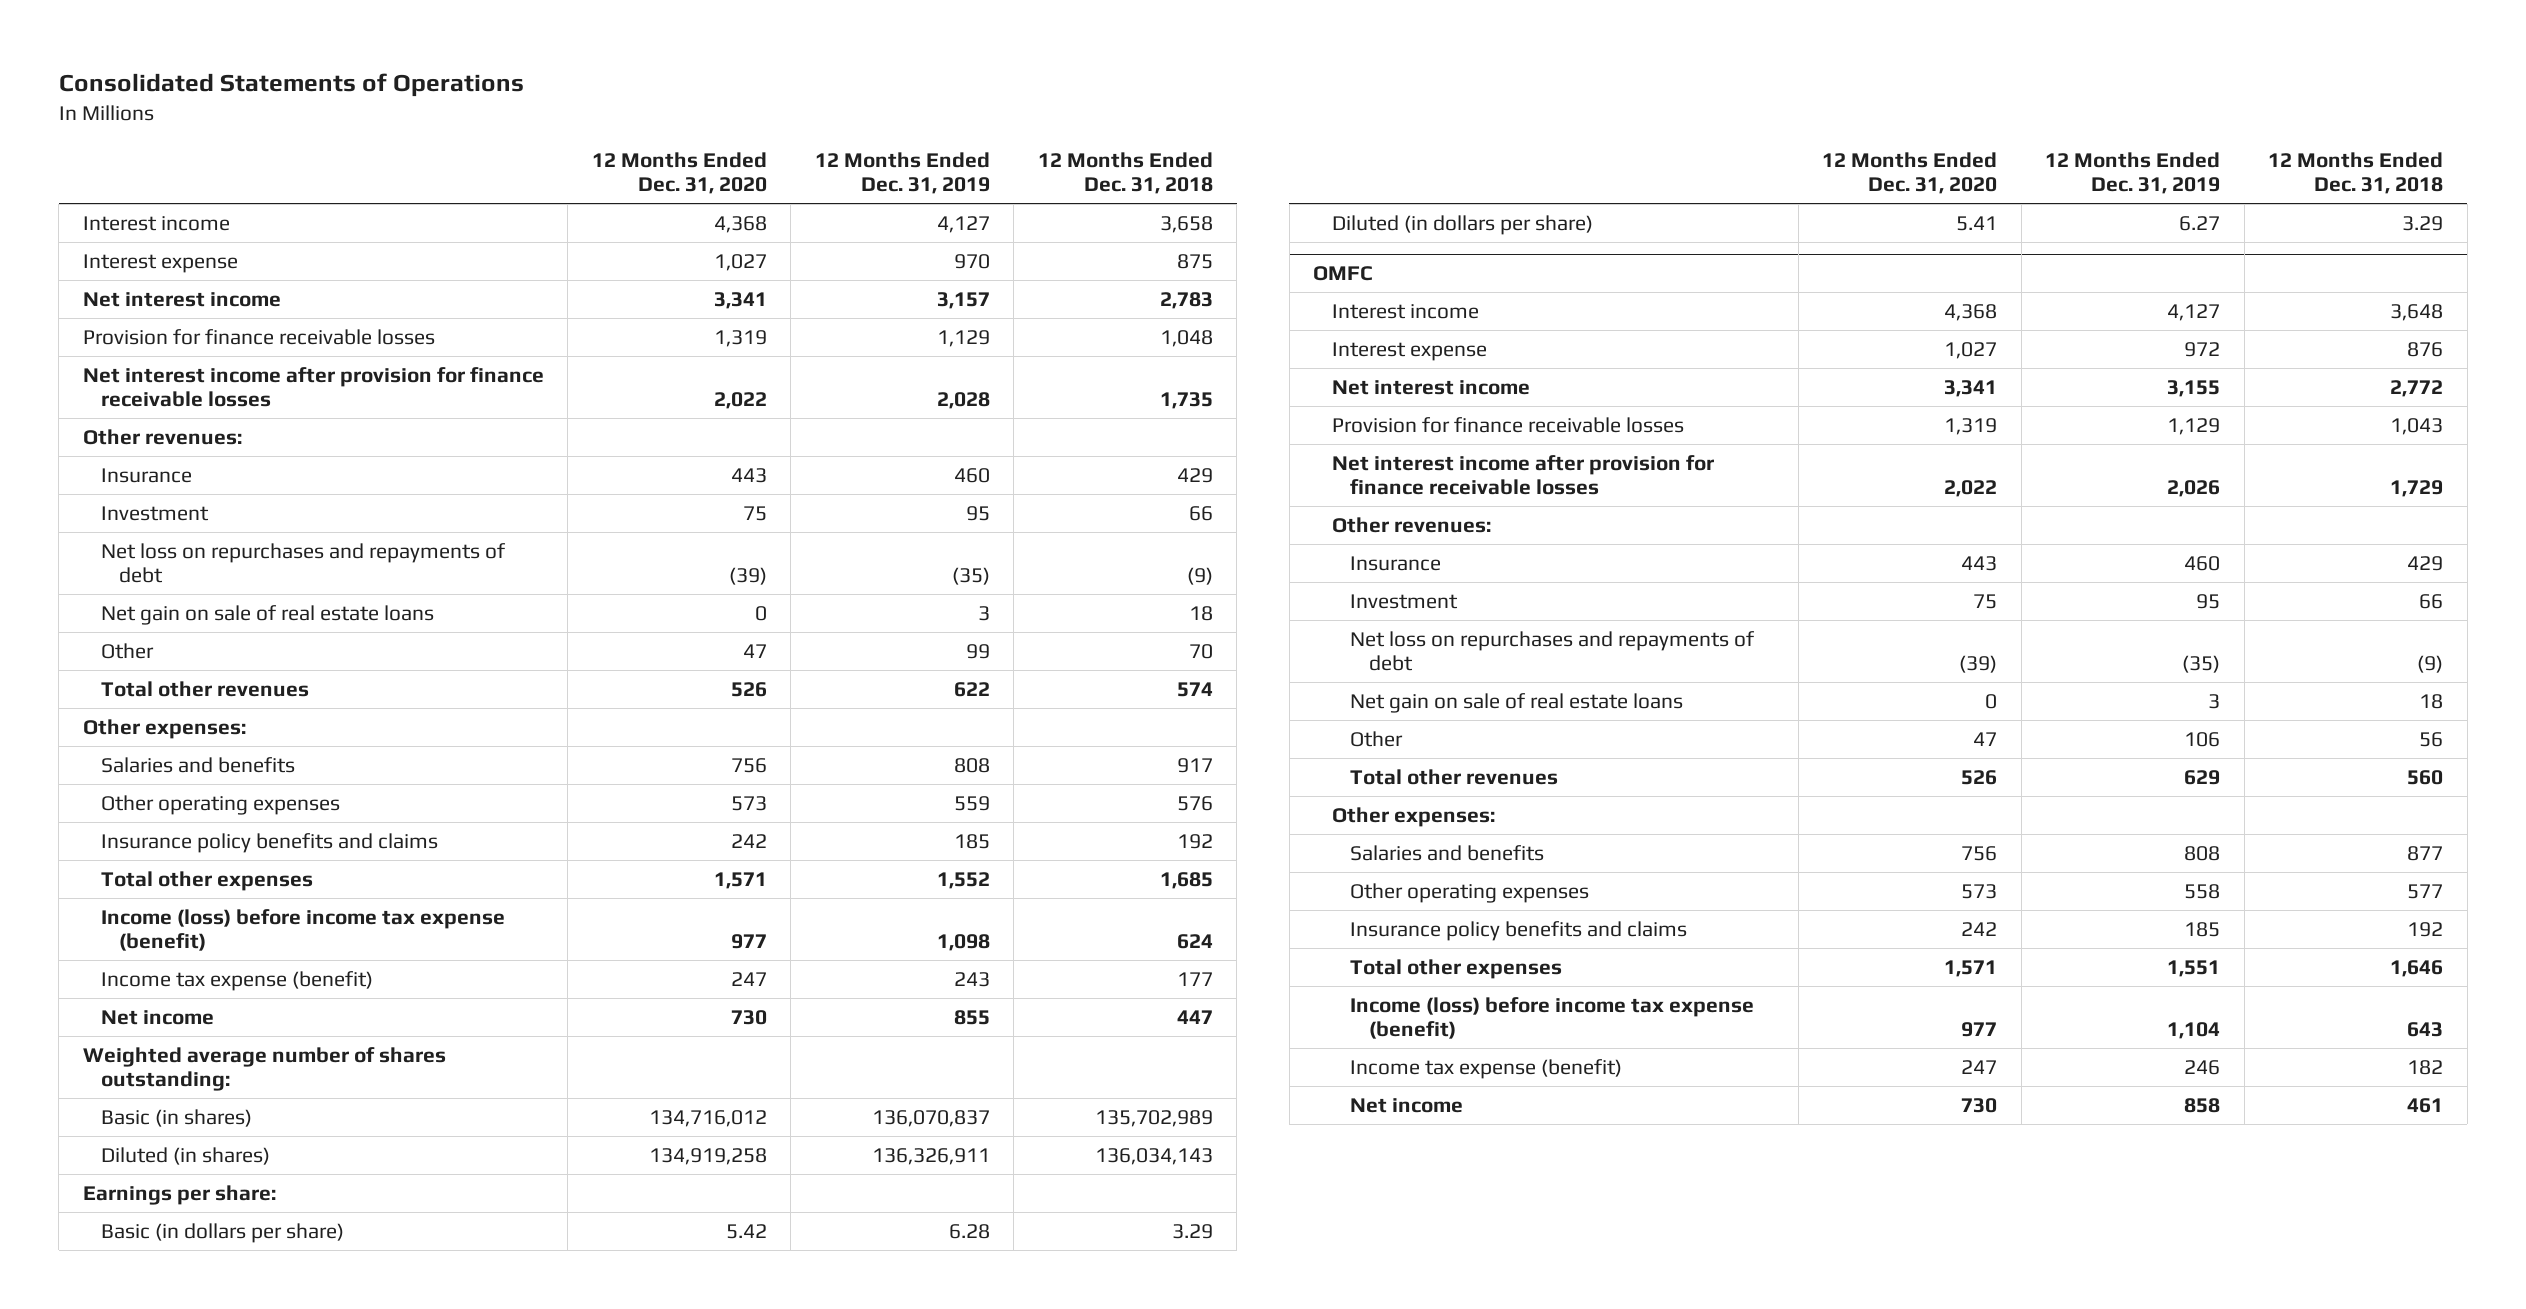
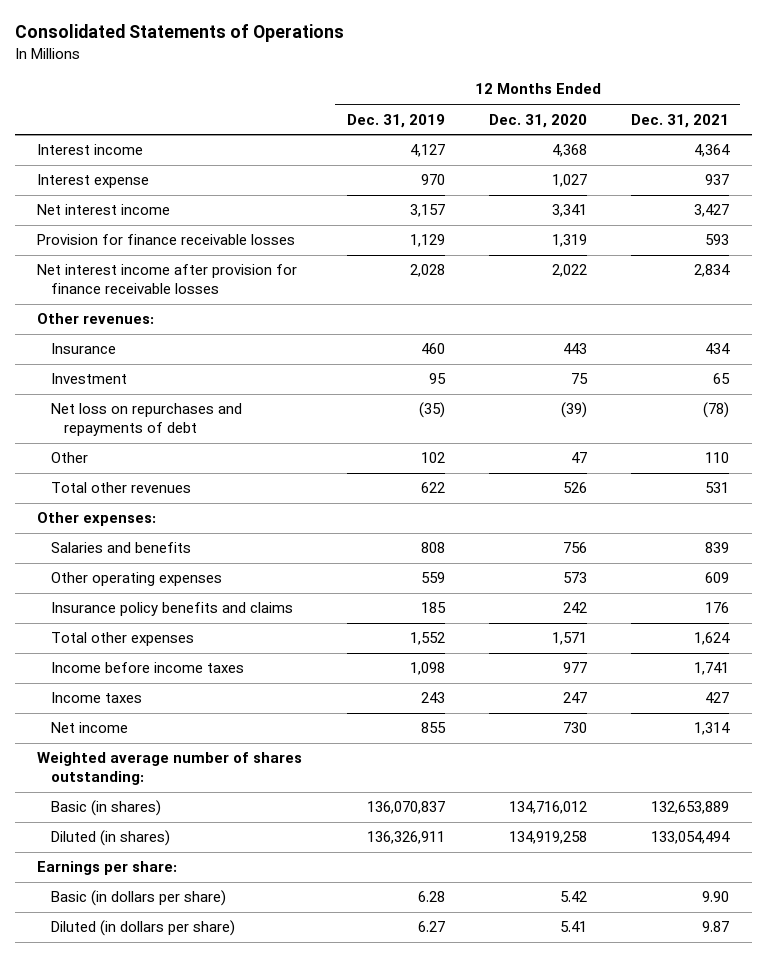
[1037,151,1213,195] 12 Months Ended Dec. 31, 2018 -> none
none -> [631,113,730,128] Dec. 31, 2021
[100,604,434,625] Net gain on sale of real estate loans -> none
[965,643,990,659] 99 -> [420,452,445,464] 102
[100,908,505,952] Income (loss) before income tax expense (benefit) -> [50,662,244,674] Income before income taxes
[100,970,373,991] Income tax expense (benefit) -> [50,692,142,704] Income taxes
[1313,265,1374,281] OMFC -> none
[1331,303,1479,319] Interest income -> none
[1331,341,1487,361] Interest expense -> none
[1331,379,1530,395] Net interest income -> none
[1331,416,1684,433] Provision for finance receivable losses -> none
[1331,454,1714,496] Net interest income after provision for finance receivable losses -> none
[1331,516,1491,533] Other revenues: -> none
[1350,555,1442,571] Insurance -> none
[1350,593,1459,609] Investment -> none
[1350,630,1756,672] Net loss on repurchases and repayments of debt -> none
[1350,692,1684,713] Net gain on sale of real estate loans -> none
[1350,730,1404,747] Other -> none
[1350,768,1559,785] Total other revenues -> none
[1331,806,1495,827] Other expenses: -> none
[1350,844,1545,861] Salaries and benefits -> none
[1350,882,1590,903] Other operating expenses -> none
[1350,920,1688,941] Insurance policy benefits and claims -> none
[1350,958,1563,979] Total other expenses -> none
[1350,996,1755,1040] Income (loss) before income tax expense (benefit) -> none
[1350,1058,1623,1079] Income tax expense (benefit) -> none
[1350,1097,1464,1113] Net income -> none

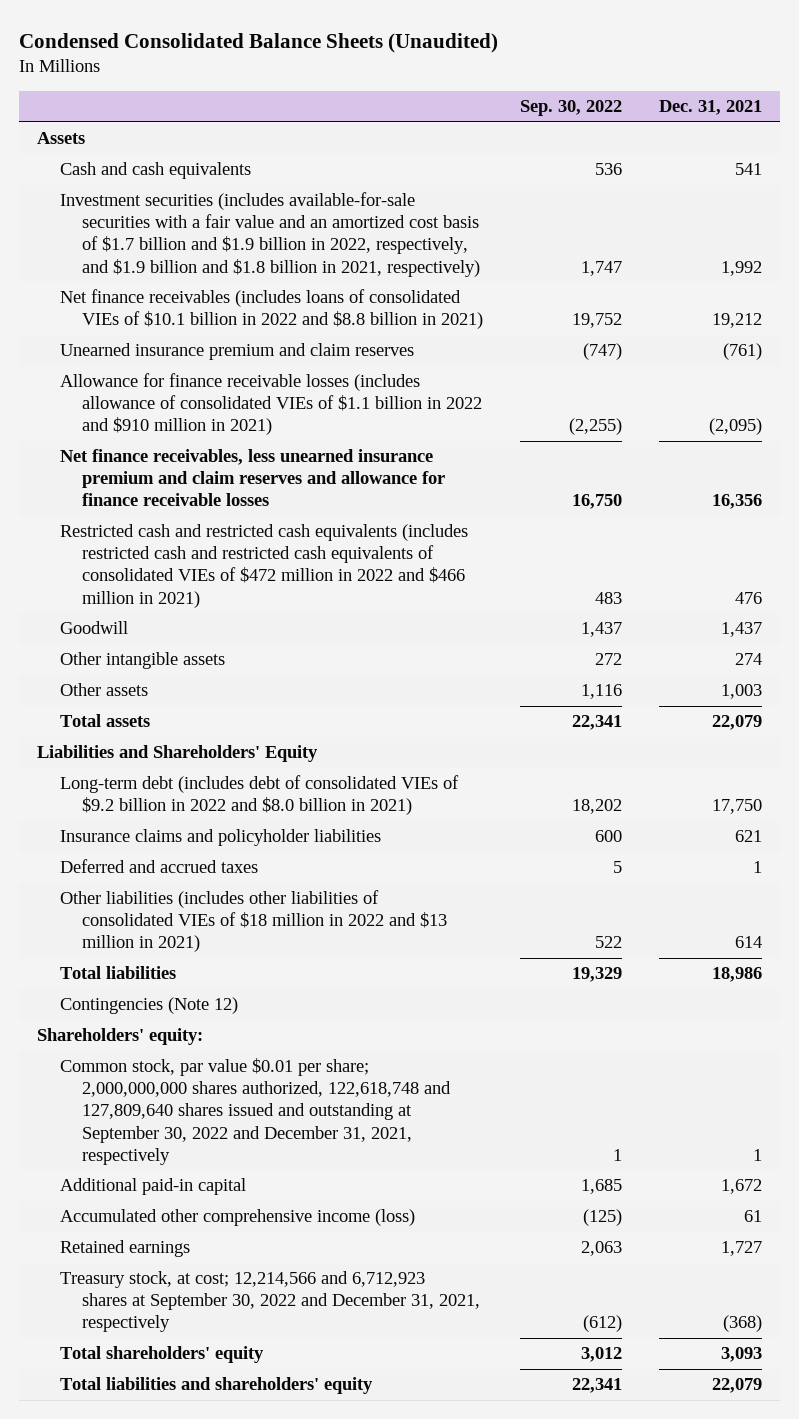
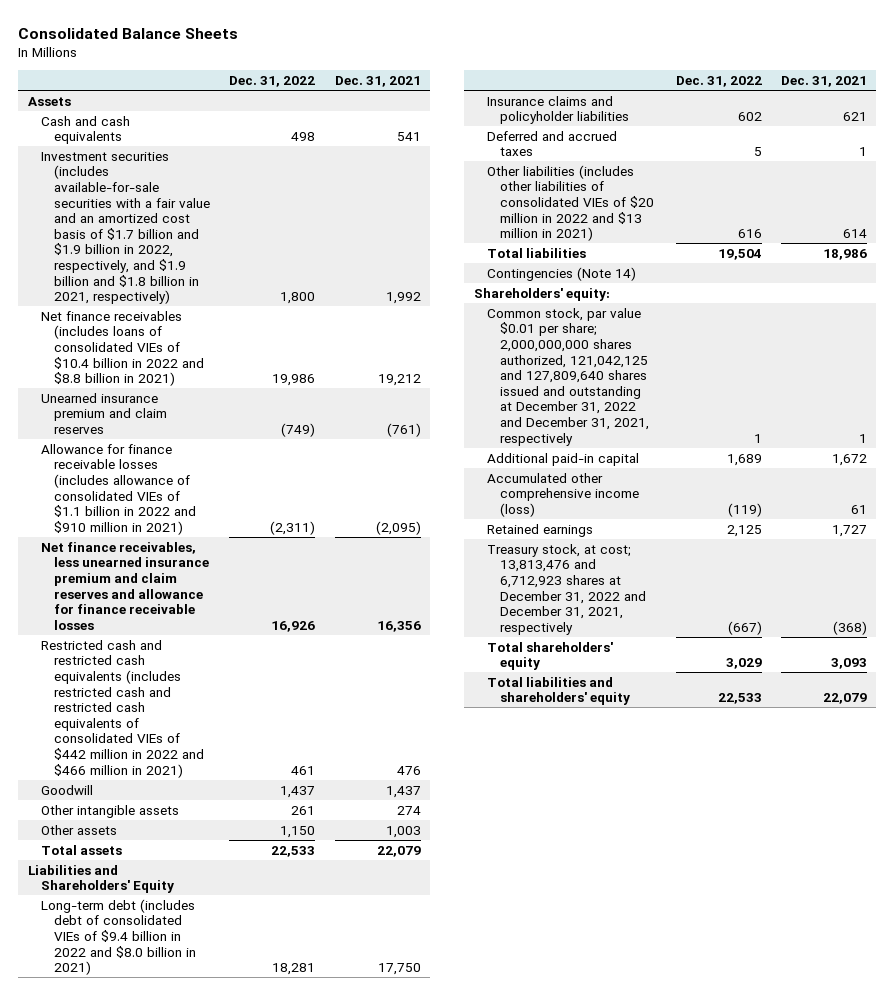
[19,32,499,53] Condensed Consolidated Balance Sheets (Unaudited) -> [18,27,239,39] Consolidated Balance Sheets
[520,100,623,117] Sep. 30, 2022 -> none
none -> [229,76,316,88] Dec. 31, 2022
[59,289,484,330] Net finance receivables (includes loans of consolidated VIEs of $10.1 billion in 2022 and $8.8 billion in 2021) -> [40,310,205,387] Net finance receivables (includes loans of consolidated VIEs of $10.4 billion in 2022 and $8.8 billion in 2021)
[59,524,468,608] Restricted cash and restricted cash equivalents (includes restricted cash and restricted cash equivalents of consolidated VIEs of $472 million in 2022 and $466 million in 2021) -> [40,639,205,778] Restricted cash and restricted cash equivalents (includes restricted cash and restricted cash equivalents of consolidated VIEs of $442 million in 2022 and $466 million in 2021)
[59,775,459,816] Long-term debt (includes debt of consolidated VIEs of $9.2 billion in 2022 and $8.0 billion in 2021) -> [40,898,197,976] Long-term debt (includes debt of consolidated VIEs of $9.4 billion in 2022 and $8.0 billion in 2021)
[59,890,448,953] Other liabilities (includes other liabilities of consolidated VIEs of $18 million in 2022 and $13 million in 2021) -> [486,164,655,242] Other liabilities (includes other liabilities of consolidated VIEs of $20 million in 2022 and $13 million in 2021)
[59,997,238,1015] Contingencies (Note 12) -> [486,266,636,281] Contingencies (Note 14)
[59,1058,452,1165] Common stock, par value $0.01 per share; 2,000,000,000 shares authorized, 122,618,748 and 127,809,640 shares issued and outstanding at September 30, 2022 and December 31, 2021, respectively -> [486,307,650,446] Common stock, par value $0.01 per share; 2,000,000,000 shares authorized, 121,042,125 and 127,809,640 shares issued and outstanding at December 31, 2022 and December 31, 2021, respectively
[59,1271,481,1333] Treasury stock, at cost; 12,214,566 and 6,712,923 shares at September 30, 2022 and December 31, 2021, respectively -> [486,543,647,635] Treasury stock, at cost; 13,813,476 and 6,712,923 shares at December 31, 2022 and December 31, 2021, respectively

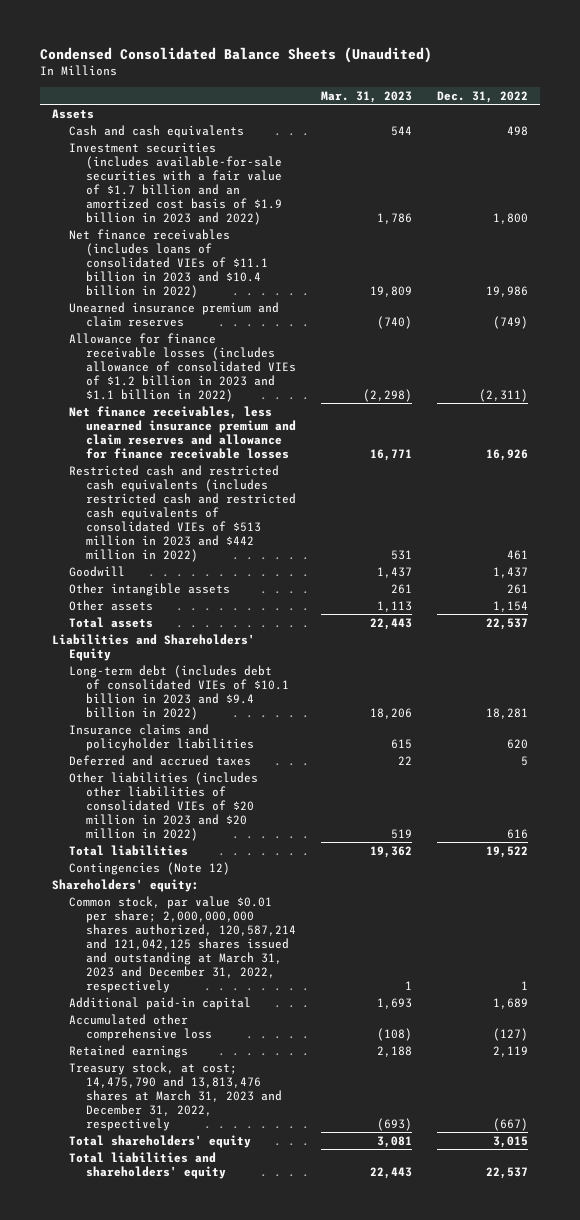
[18,27,239,39] Consolidated Balance Sheets -> [39,46,432,63] Condensed Consolidated Balance Sheets (Unaudited)
[334,76,421,88] Dec. 31, 2021 -> none
none -> [321,90,413,103] Mar. 31, 2023
[40,151,211,305] Investment securities (includes available-for-sale securities with a fair value and an amortized cost basis of $1.7 billion and $1.9 billion in 2022, respectively, and $1.9 billion and $1.8 billion in 2021, respectively) -> [69,141,283,225] Investment securities (includes available-for-sale securities with a fair value of $1.7 billion and an amortized cost basis of $1.9 billion in 2023 and 2022)
[40,310,205,387] Net finance receivables (includes loans of consolidated VIEs of $10.4 billion in 2022 and $8.8 billion in 2021) -> [69,228,269,298] Net finance receivables (includes loans of consolidated VIEs of $11.1 billion in 2023 and $10.4 billion in 2022)
[40,443,197,535] Allowance for finance receivable losses (includes allowance of consolidated VIEs of $1.1 billion in 2022 and $910 million in 2021) -> [69,332,297,402] Allowance for finance receivable losses (includes allowance of consolidated VIEs of $1.2 billion in 2023 and $1.1 billion in 2022)
[40,639,205,778] Restricted cash and restricted cash equivalents (includes restricted cash and restricted cash equivalents of consolidated VIEs of $442 million in 2022 and $466 million in 2021) -> [69,464,297,562] Restricted cash and restricted cash equivalents (includes restricted cash and restricted cash equivalents of consolidated VIEs of $513 million in 2023 and $442 million in 2022)
[280,825,316,838] 1,150 -> [492,600,528,612] 1,154
[271,845,316,857] 22,533 -> [485,617,528,630] 22,537
[40,898,197,976] Long-term debt (includes debt of consolidated VIEs of $9.4 billion in 2022 and $8.0 billion in 2021) -> [69,664,290,720] Long-term debt (includes debt of consolidated VIEs of $10.1 billion in 2023 and $9.4 billion in 2022)
[737,112,762,122] 602 -> [506,738,528,749] 620
[486,164,655,242] Other liabilities (includes other liabilities of consolidated VIEs of $20 million in 2022 and $13 million in 2021) -> [69,771,259,841] Other liabilities (includes other liabilities of consolidated VIEs of $20 million in 2023 and $20 million in 2022)
[717,248,762,260] 19,504 -> [485,845,528,858] 19,522
[486,266,636,281] Contingencies (Note 14) -> [69,861,231,875] Contingencies (Note 12)
[486,307,650,446] Common stock, par value $0.01 per share; 2,000,000,000 shares authorized, 121,042,125 and 127,809,640 shares issued and outstanding at December 31, 2022 and December 31, 2021, respectively -> [69,895,297,993] Common stock, par value $0.01 per share; 2,000,000,000 shares authorized, 120,587,214 and 121,042,125 shares issued and outstanding at March 31, 2023 and December 31, 2022, respectively
[486,472,640,517] Accumulated other comprehensive income (loss) -> [69,1013,213,1041] Accumulated other comprehensive loss
[727,502,762,517] (119) -> [492,1027,528,1041] (127)
[726,524,762,537] 2,125 -> [492,1045,528,1057] 2,119
[486,543,647,635] Treasury stock, at cost; 13,813,476 and 6,712,923 shares at December 31, 2022 and December 31, 2021, respectively -> [69,1061,283,1131] Treasury stock, at cost; 14,475,790 and 13,813,476 shares at March 31, 2023 and December 31, 2022, respectively
[725,658,762,670] 3,029 -> [492,1135,528,1148] 3,015
[717,693,762,705] 22,533 -> [485,1166,528,1179] 22,537

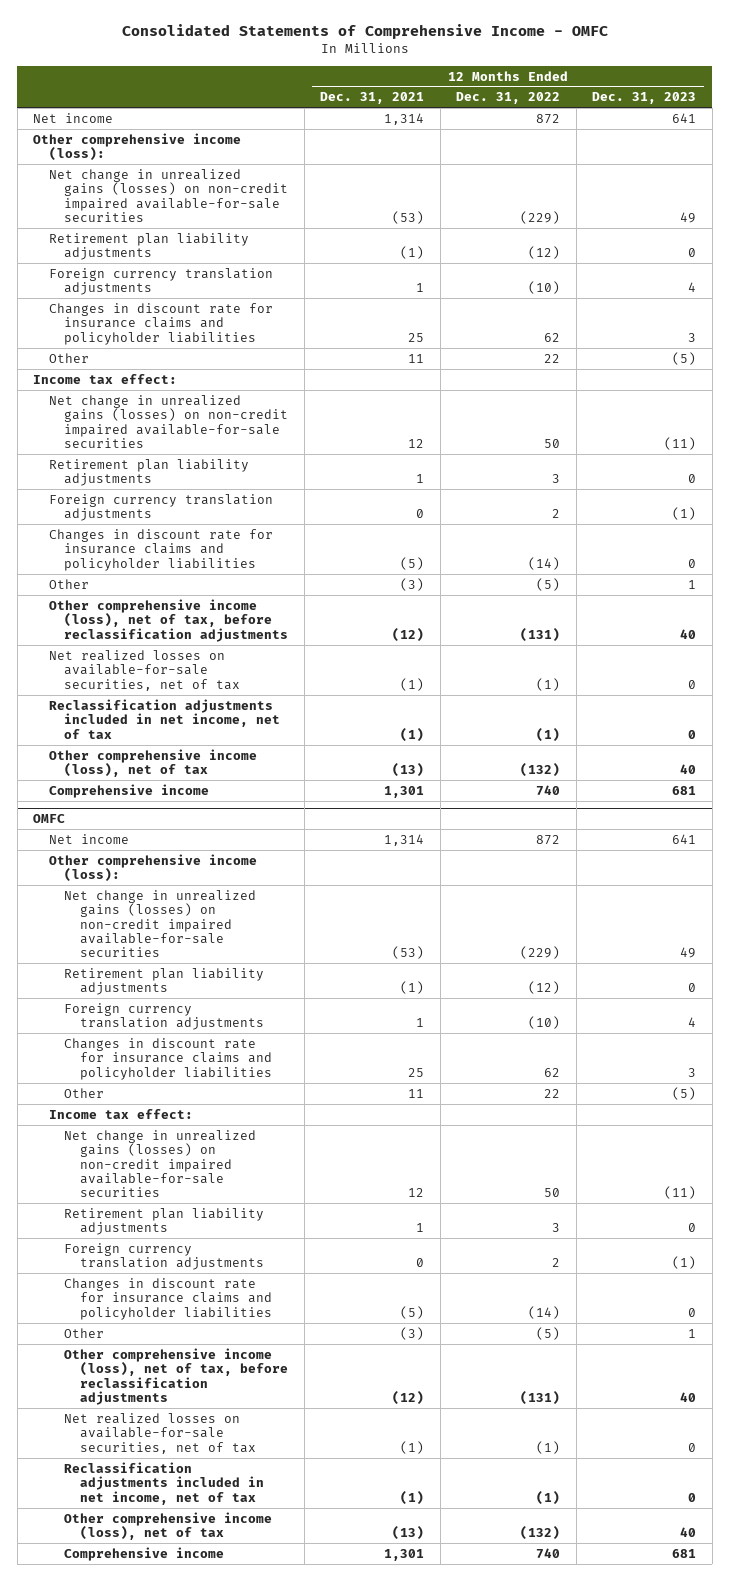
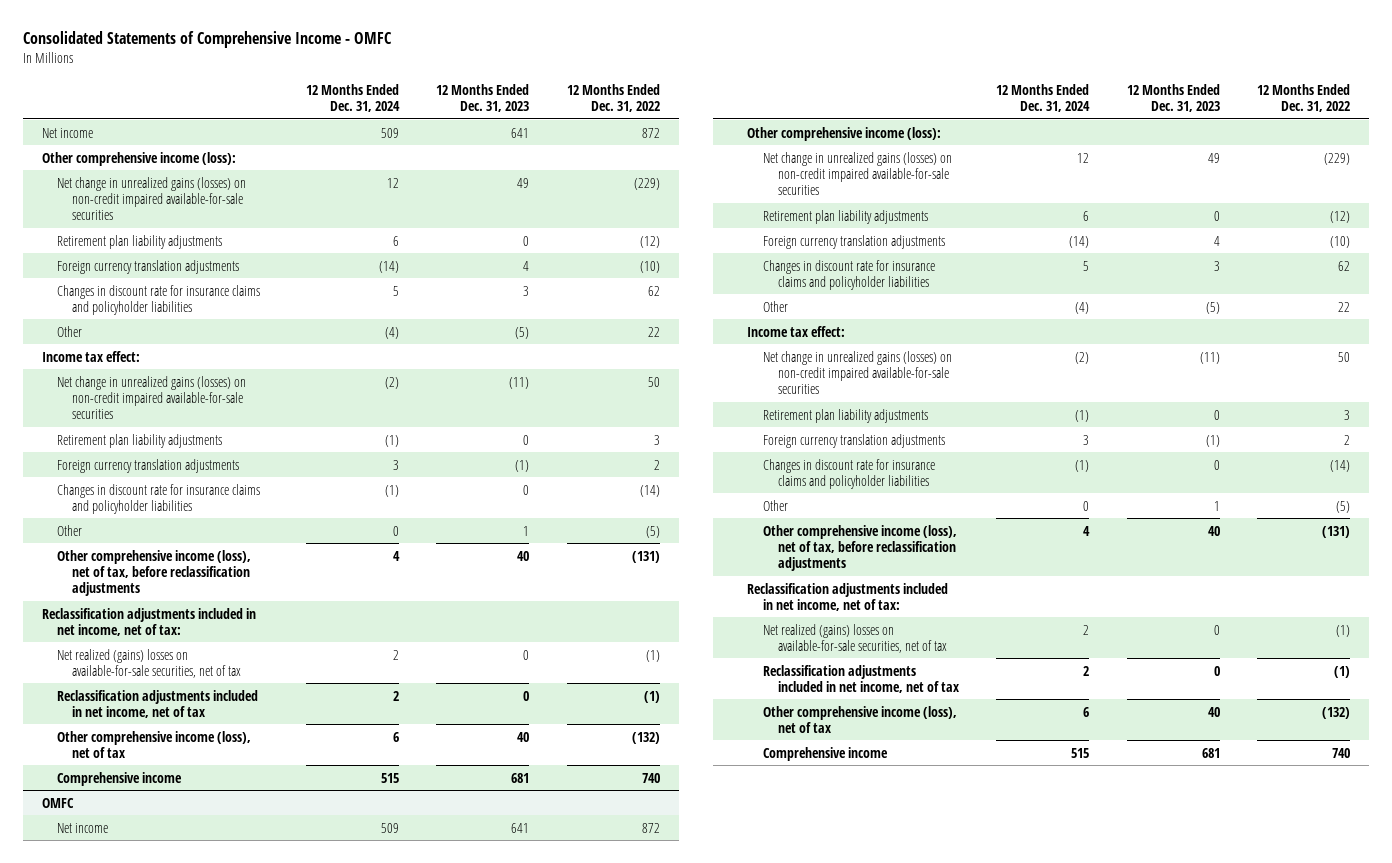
[320,92,425,105] Dec. 31, 2021 -> none
none -> [305,83,400,112] 12 Months Ended Dec. 31, 2024
none -> [41,607,256,636] Reclassification adjustments included in net income, net of tax:
[48,649,241,691] Net realized losses on available-for-sale securities, net of tax -> [56,648,241,678] Net realized (gains) losses on available-for-sale securities, net of tax
none -> [747,582,949,611] Reclassification adjustments included in net income, net of tax:
[64,1412,257,1454] Net realized losses on available-for-sale securities, net of tax -> [762,623,947,653] Net realized (gains) losses on available-for-sale securities, net of tax

